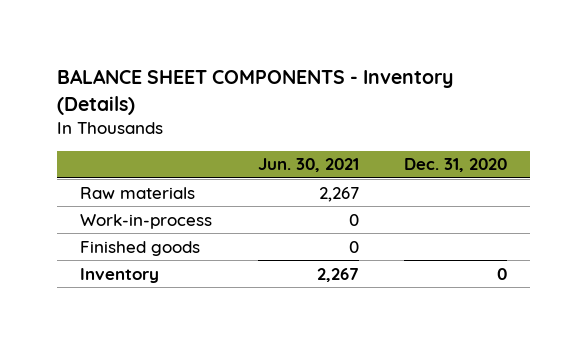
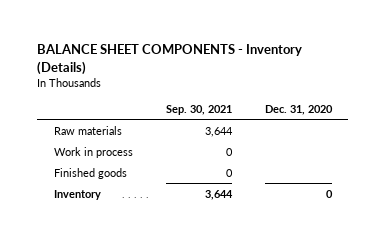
[257,158,359,173] Jun. 30, 2021 -> none
none -> [165,104,232,115] Sep. 30, 2021
[80,213,213,229] Work-in-process -> [53,146,133,158] Work in process

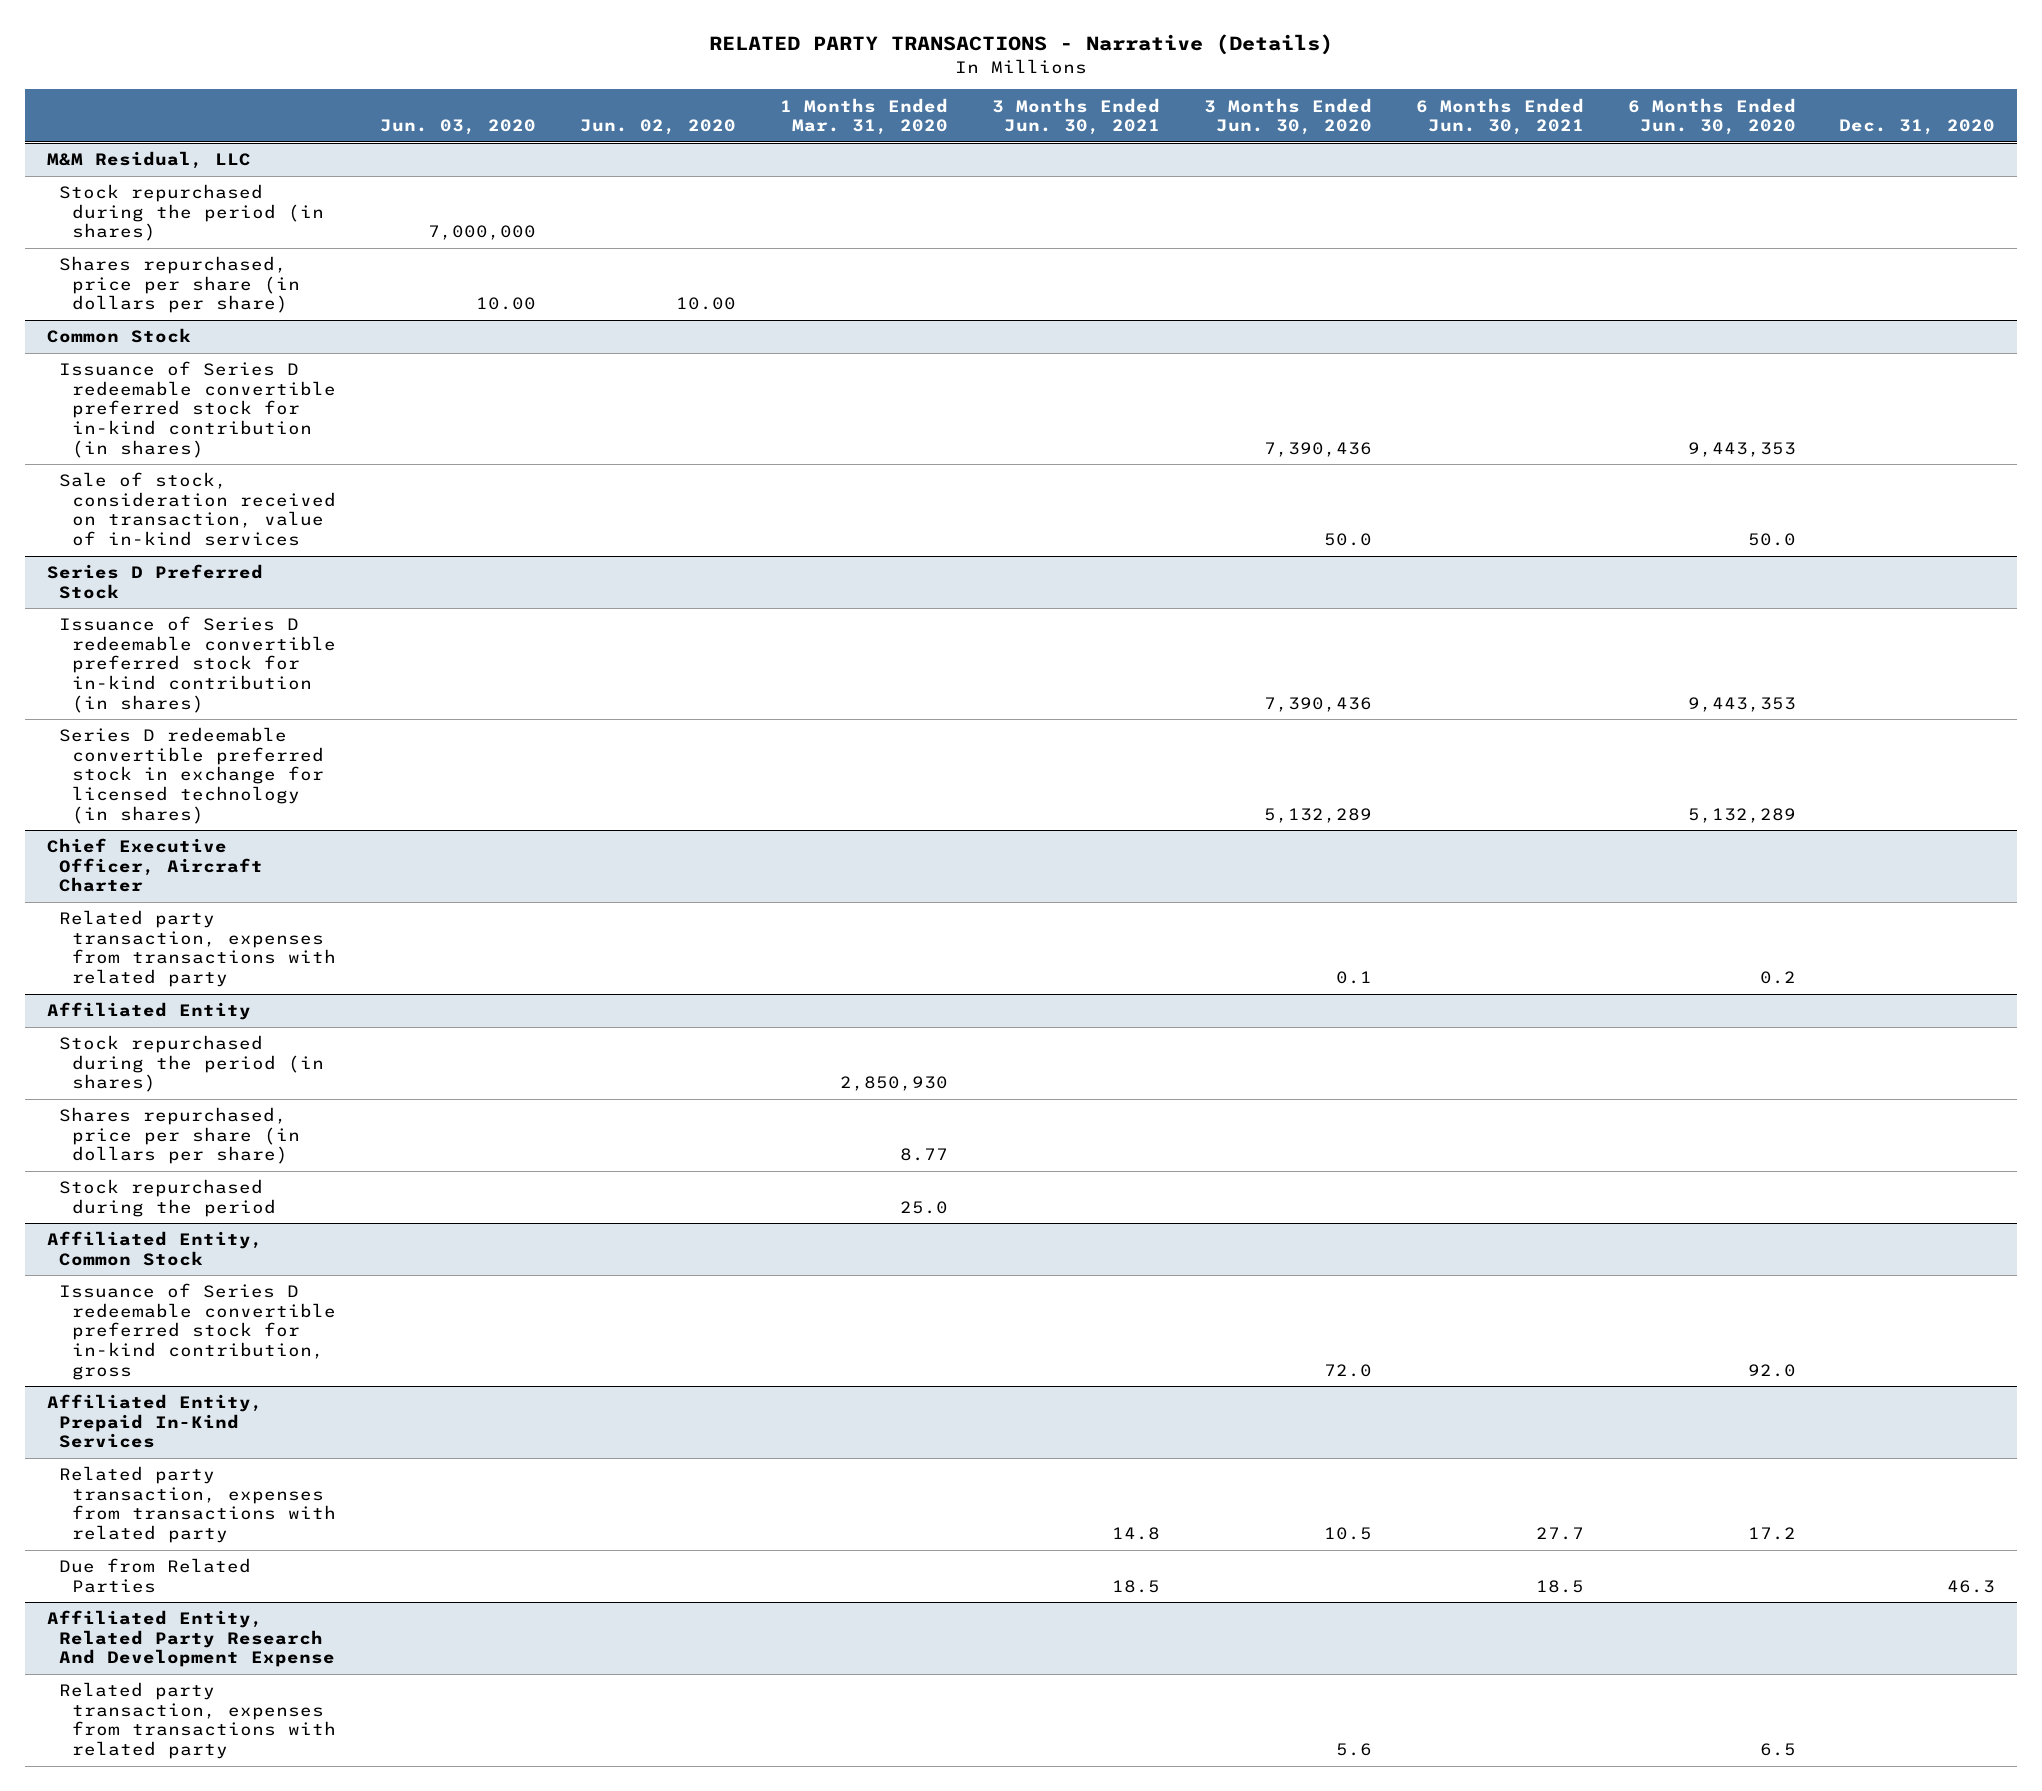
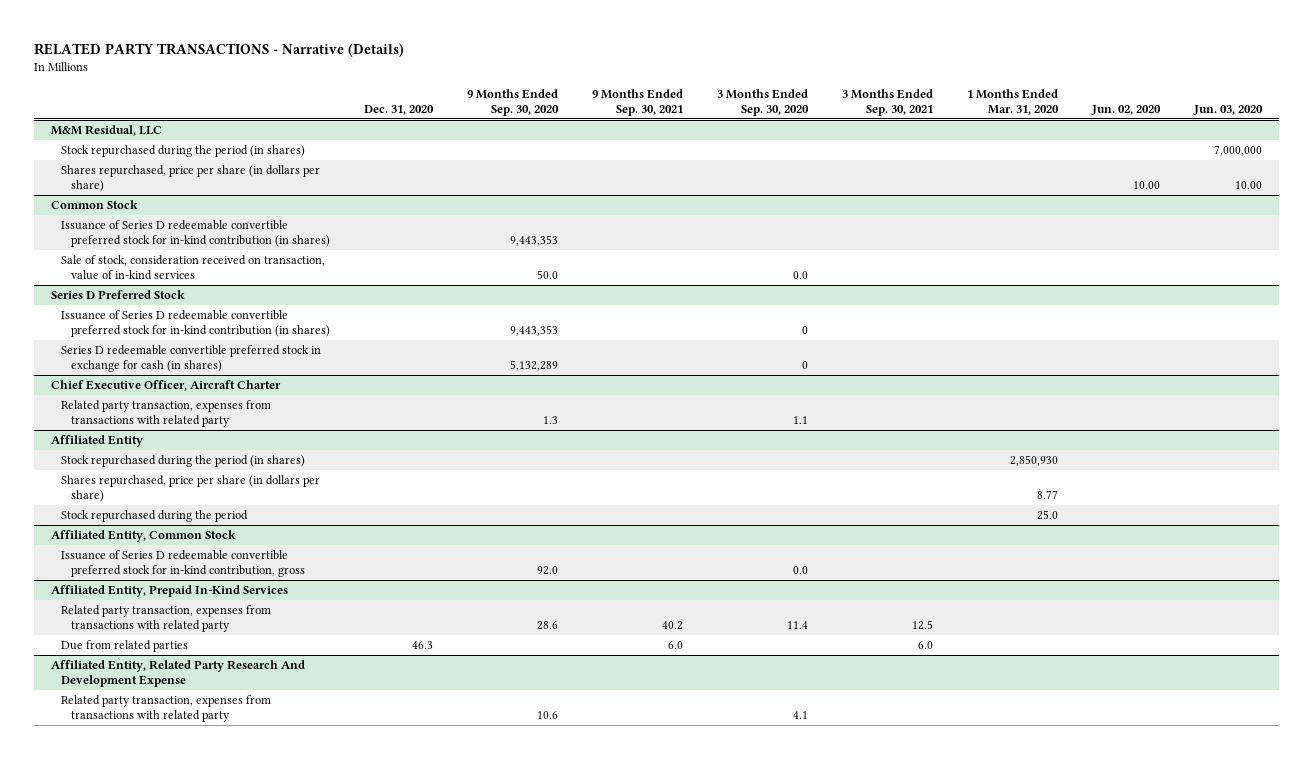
[991,97,1160,136] 3 Months Ended Jun. 30, 2021 -> none
[1203,97,1372,136] 3 Months Ended Jun. 30, 2020 -> none
[1415,97,1584,136] 6 Months Ended Jun. 30, 2021 -> none
[1627,97,1796,136] 6 Months Ended Jun. 30, 2020 -> none
none -> [467,89,560,117] 9 Months Ended Sep. 30, 2020
none -> [592,89,684,117] 9 Months Ended Sep. 30, 2021
none -> [717,89,810,117] 3 Months Ended Sep. 30, 2020
none -> [842,89,934,117] 3 Months Ended Sep. 30, 2021
[59,727,324,824] Series D redeemable convertible preferred stock in exchange for licensed technology (in shares) -> [61,344,322,373] Series D redeemable convertible preferred stock in exchange for cash (in shares)
[59,1558,252,1593] Due from Related Parties -> [61,639,189,652] Due from related parties

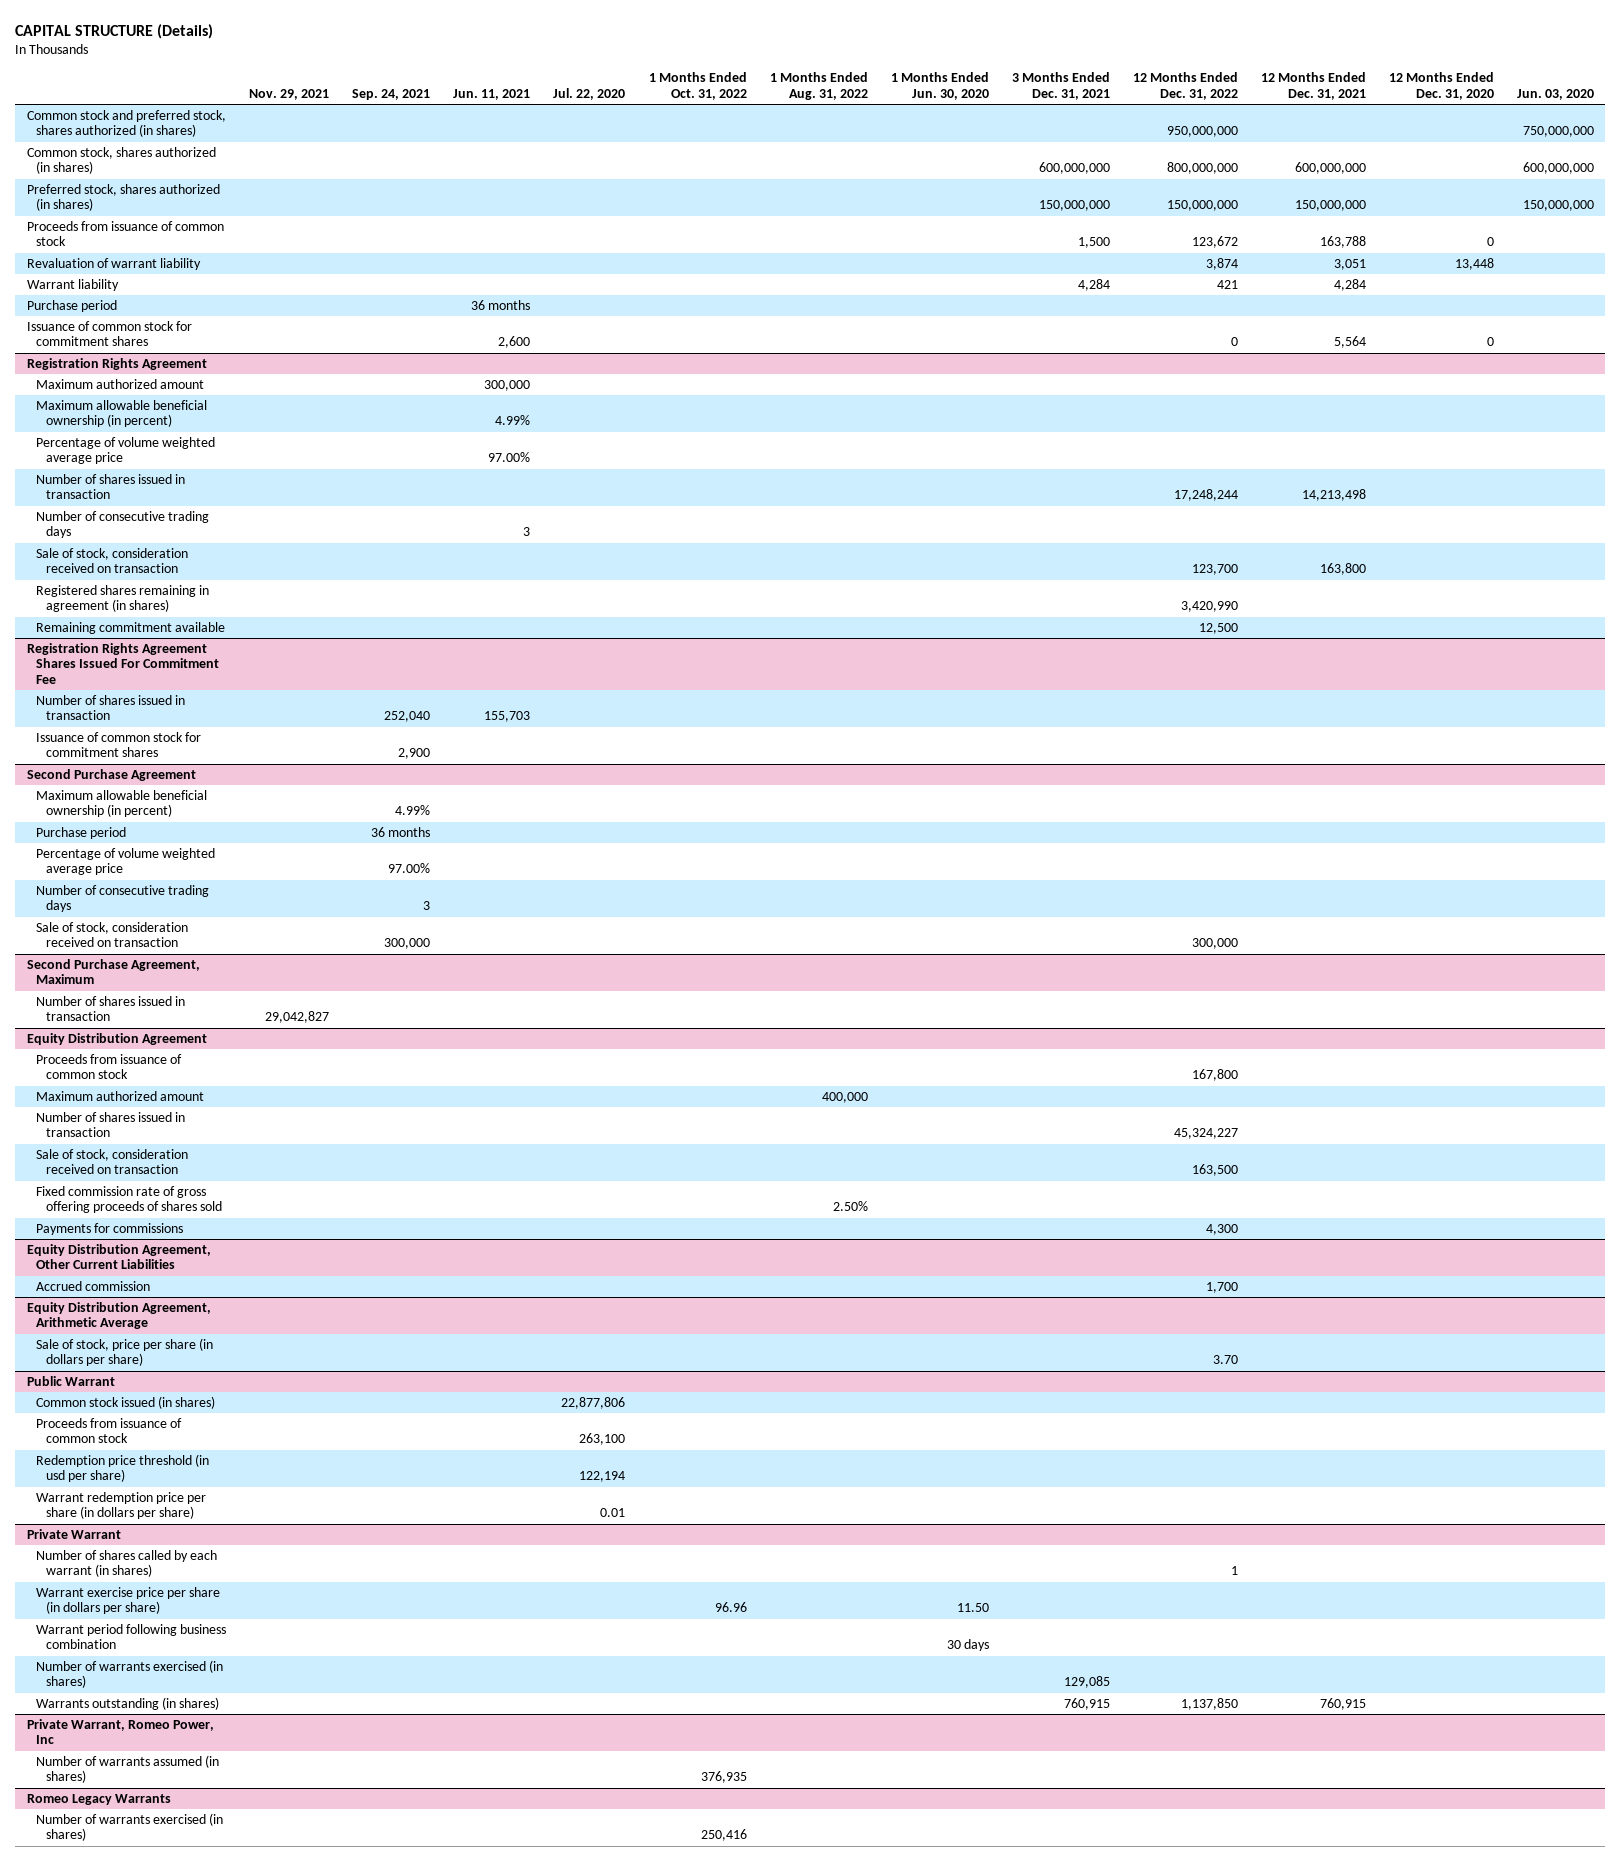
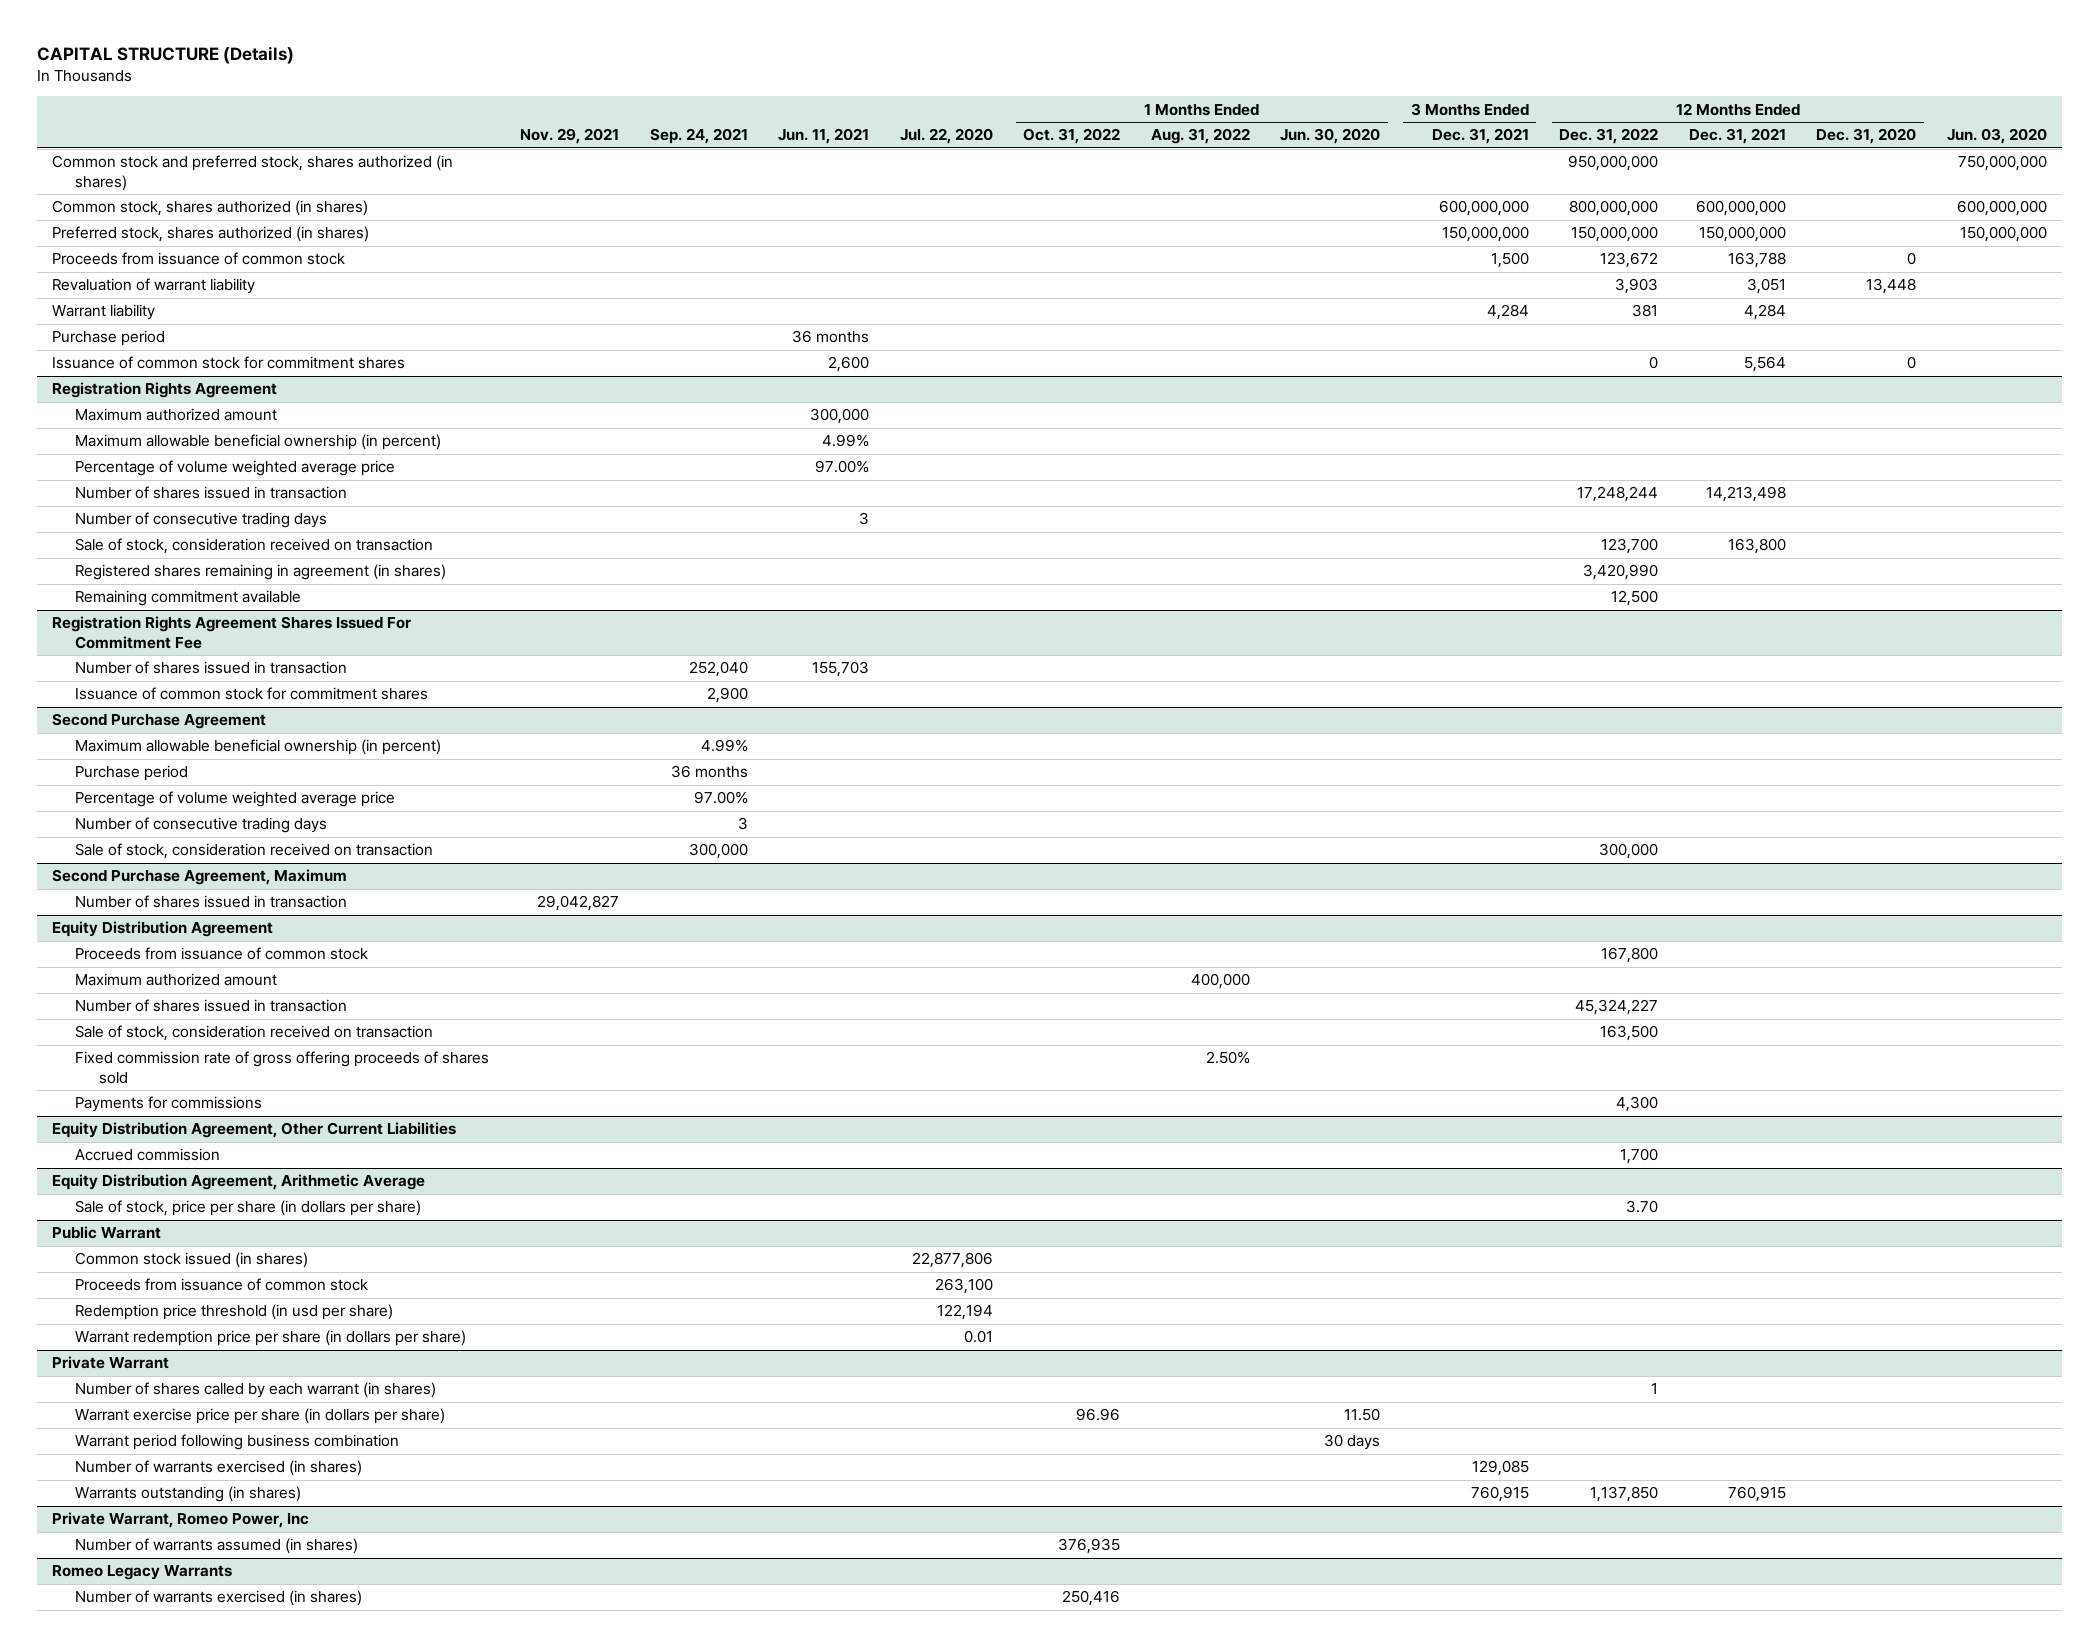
[1205,258,1238,271] 3,874 -> [1615,278,1659,295] 3,903
[1216,280,1238,290] 421 -> [1632,304,1659,318] 381

